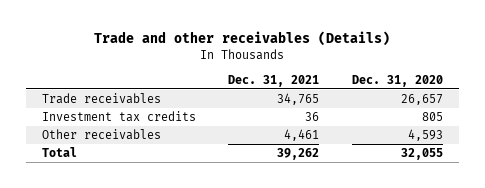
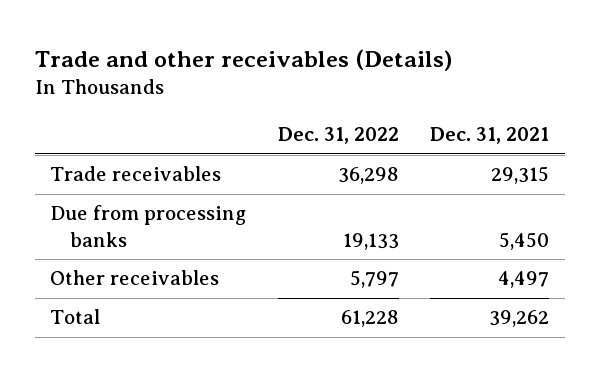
[351,74,443,87] Dec. 31, 2020 -> none
none -> [277,127,399,145] Dec. 31, 2022
[41,111,196,123] Investment tax credits -> none
[277,93,320,106] 34,765 -> [491,166,550,185] 29,315
none -> [50,205,247,248] Due from processing banks
[284,129,320,142] 4,461 -> [498,271,550,289] 4,497

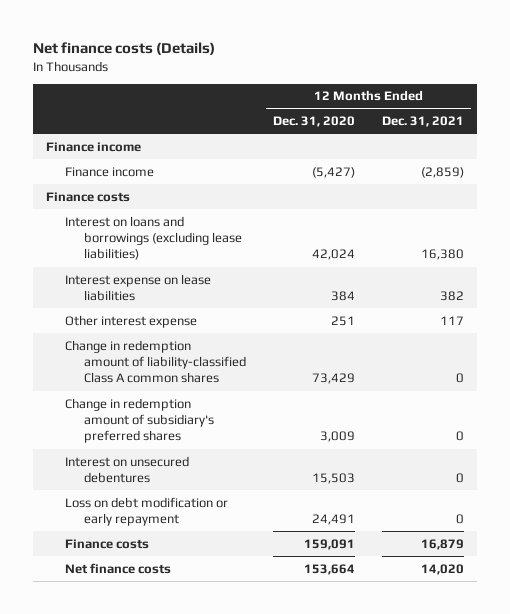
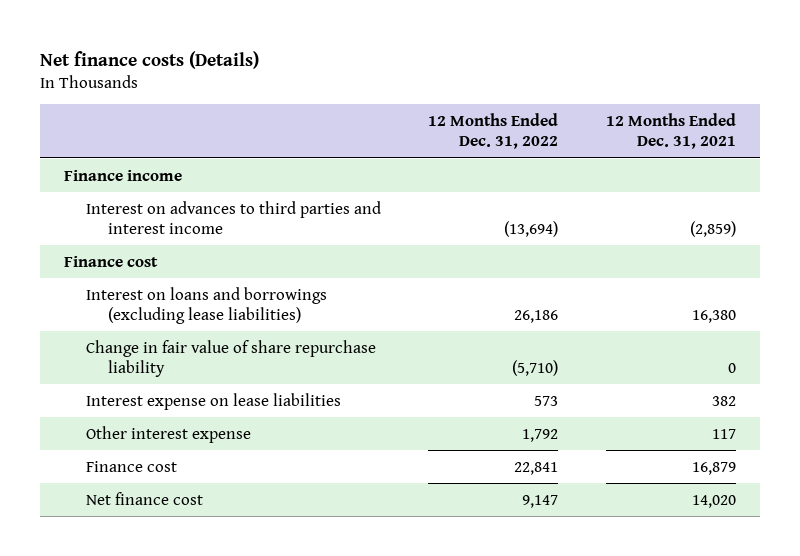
[273,116,356,128] Dec. 31, 2020 -> none
none -> [428,112,559,150] 12 Months Ended Dec. 31, 2022
[65,166,155,177] Finance income -> [85,200,381,234] Interest on advances to third parties and interest income
[46,191,131,202] Finance costs -> [64,255,159,267] Finance cost
none -> [85,339,376,377] Change in fair value of share repurchase liability
[65,339,247,384] Change in redemption amount of liability-classified Class A common shares -> none
[65,397,215,444] Change in redemption amount of subsidiary's preferred shares -> none
[65,455,190,484] Interest on unsecured debentures -> none
[65,496,229,527] Loss on debt modification or early repayment -> none
[65,538,150,549] Finance costs -> [85,460,177,472] Finance cost
[65,562,172,574] Net finance costs -> [85,491,203,505] Net finance cost

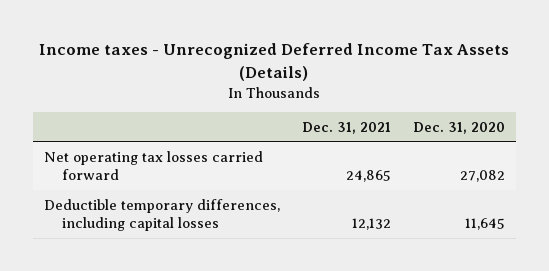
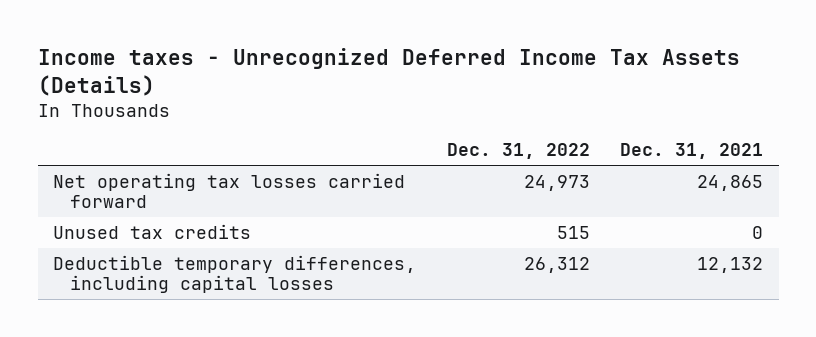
[412,121,505,134] Dec. 31, 2020 -> none
none -> [446,143,590,160] Dec. 31, 2022
none -> [53,223,252,239] Unused tax credits

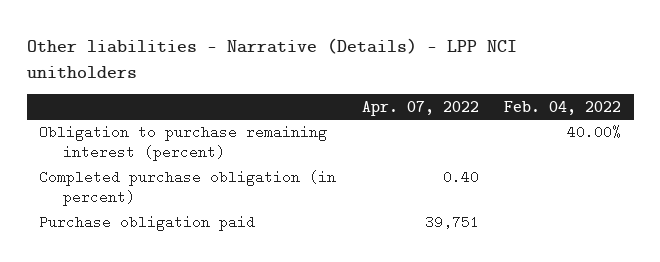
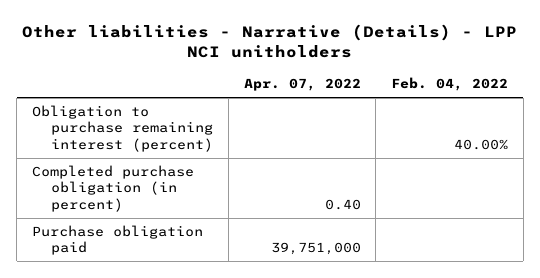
[424,215,479,230] 39,751 -> [270,242,361,256] 39,751,000

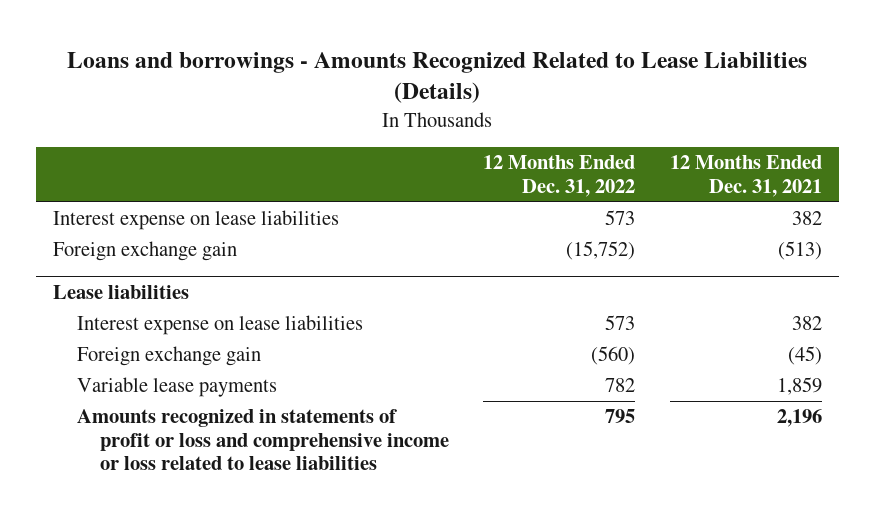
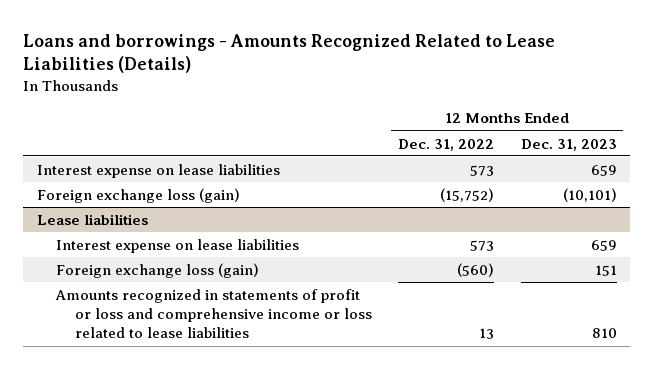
[669,155,822,197] 12 Months Ended Dec. 31, 2021 -> none
none -> [520,138,617,151] Dec. 31, 2023
[53,241,238,262] Foreign exchange gain -> [36,187,240,203] Foreign exchange loss (gain)
[76,377,277,398] Variable lease payments -> none
[76,346,261,367] Foreign exchange gain -> [55,262,259,278] Foreign exchange loss (gain)
[605,409,636,424] 795 -> [479,328,495,340] 13

